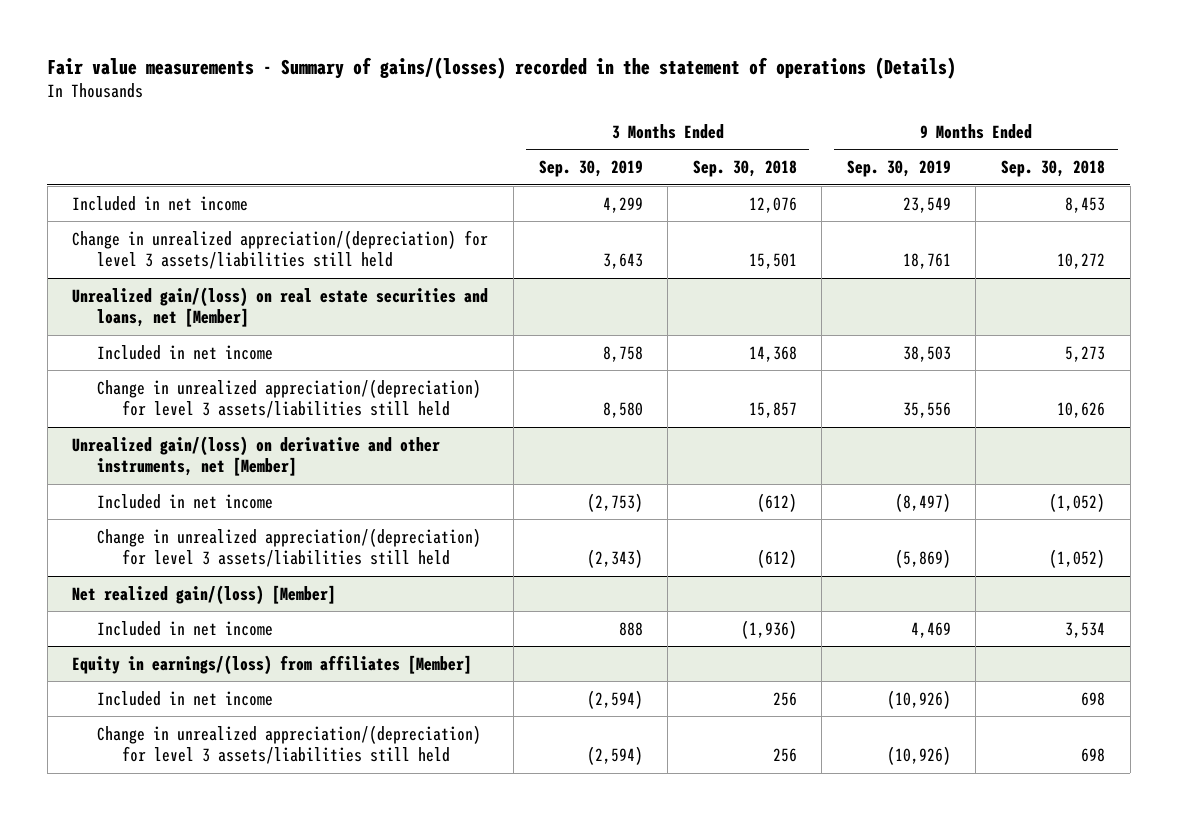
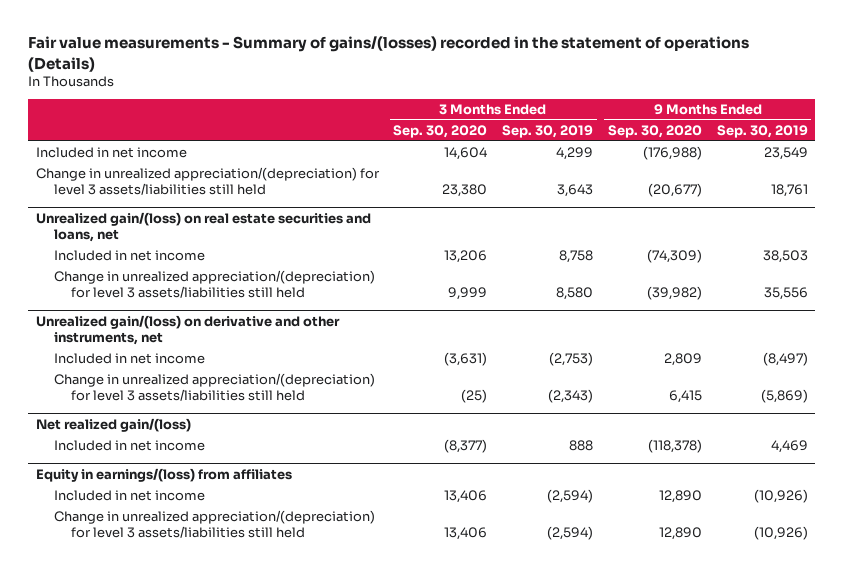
[692,160,797,178] Sep. 30, 2018 -> none
[1001,160,1106,178] Sep. 30, 2018 -> none
none -> [393,125,488,139] Sep. 30, 2020
none -> [607,125,702,139] Sep. 30, 2020
[72,286,489,328] Unrealized gain/(loss) on real estate securities and loans, net [Member] -> [35,212,371,243] Unrealized gain/(loss) on real estate securities and loans, net
[72,435,441,477] Unrealized gain/(loss) on derivative and other instruments, net [Member] -> [35,315,340,346] Unrealized gain/(loss) on derivative and other instruments, net
[72,584,337,605] Net realized gain/(loss) [Member] -> [35,418,191,433] Net realized gain/(loss)
[72,654,473,675] Equity in earnings/(loss) from affiliates [Member] -> [35,468,292,483] Equity in earnings/(loss) from affiliates

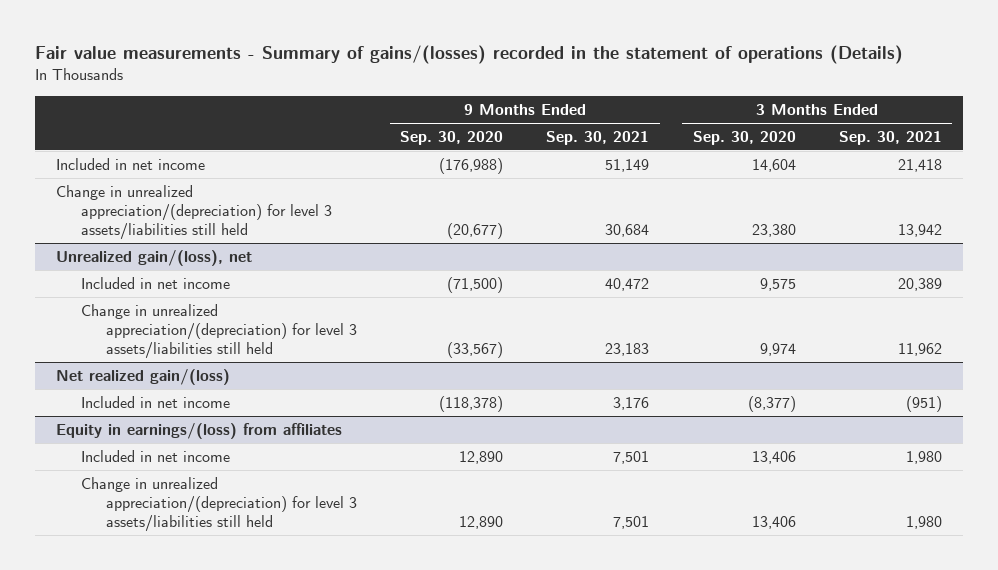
[502,125,594,139] Sep. 30, 2019 -> none
[716,125,808,139] Sep. 30, 2019 -> none
none -> [546,130,650,145] Sep. 30, 2021
none -> [838,130,942,145] Sep. 30, 2021
[35,315,340,346] Unrealized gain/(loss) on derivative and other instruments, net -> none
[53,353,205,365] Included in net income -> none
[53,373,375,402] Change in unrealized appreciation/(depreciation) for level 3 assets/liabilities still held -> none
[35,212,371,243] Unrealized gain/(loss) on real estate securities and loans, net -> [56,249,253,266] Unrealized gain/(loss), net
[444,250,488,264] 13,206 -> [759,277,796,291] 9,575
[646,249,702,264] (74,309) -> [447,276,504,293] (71,500)
[448,287,488,301] 9,999 -> [759,342,796,356] 9,974
[646,286,702,301] (39,982) -> [447,341,504,358] (33,567)

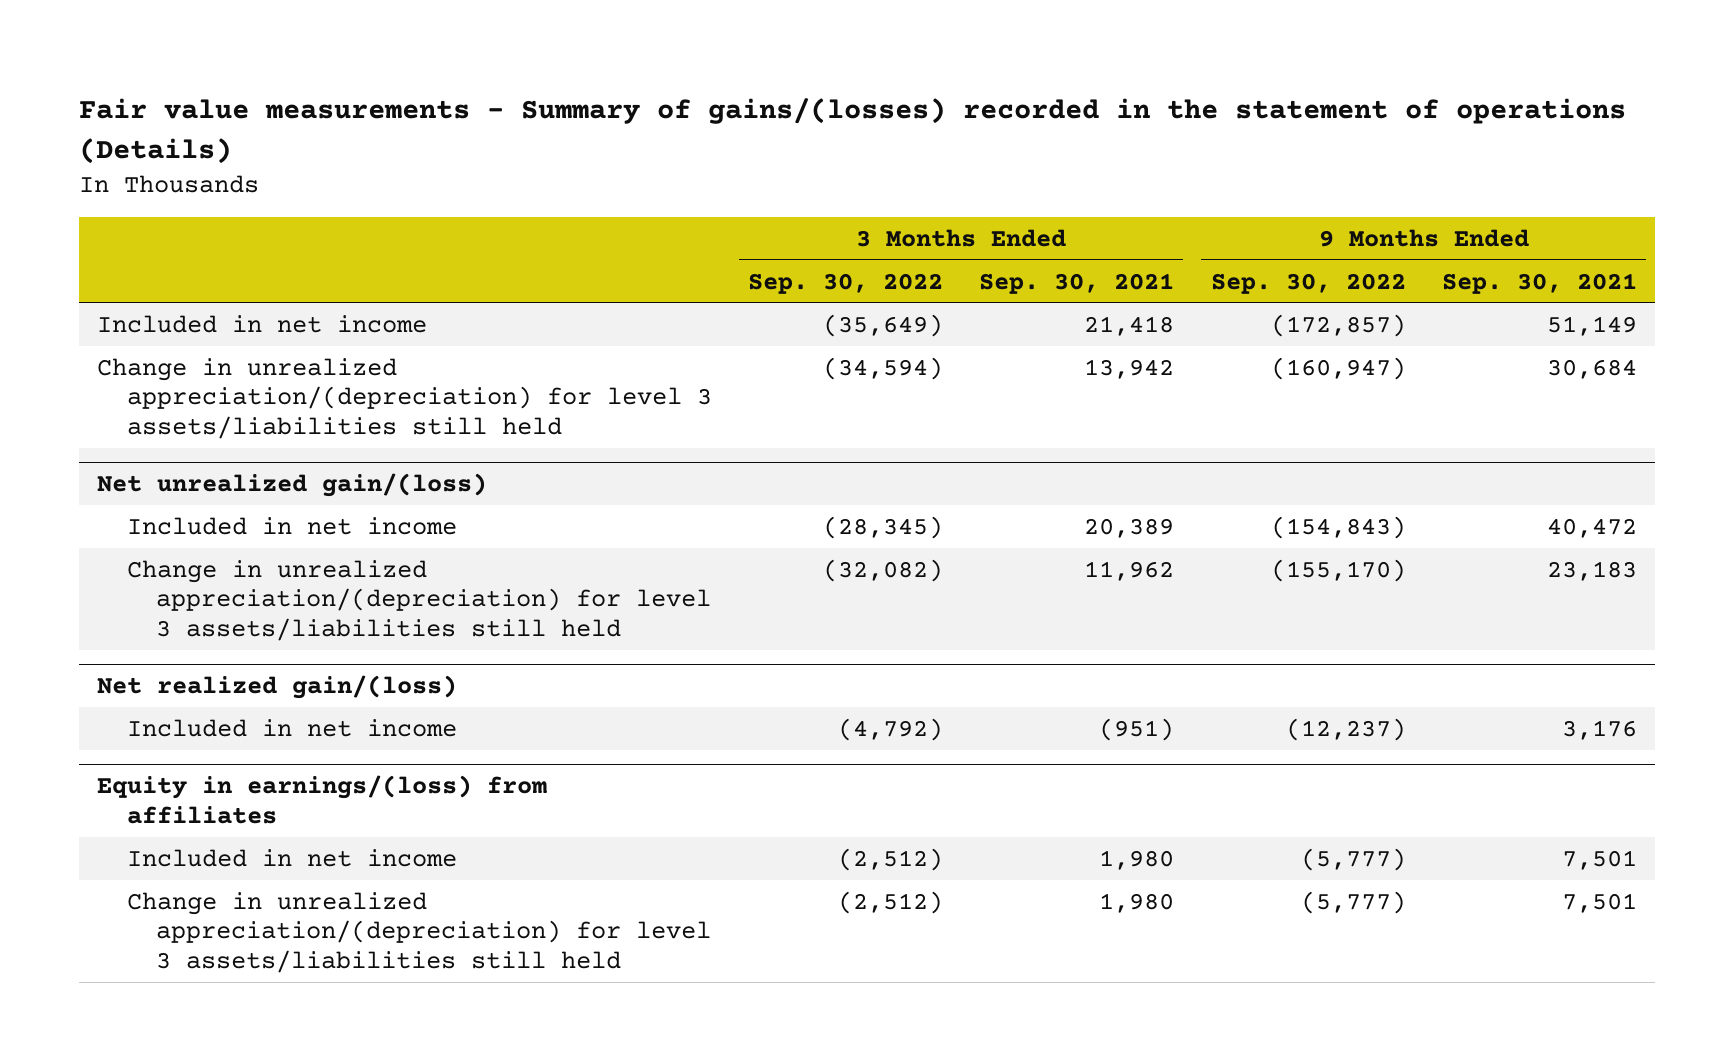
[400,130,504,145] Sep. 30, 2020 -> none
[692,130,796,145] Sep. 30, 2020 -> none
none -> [747,272,943,294] Sep. 30, 2022
none -> [1210,272,1406,294] Sep. 30, 2022
[56,249,253,266] Unrealized gain/(loss), net -> [97,473,488,498] Net unrealized gain/(loss)

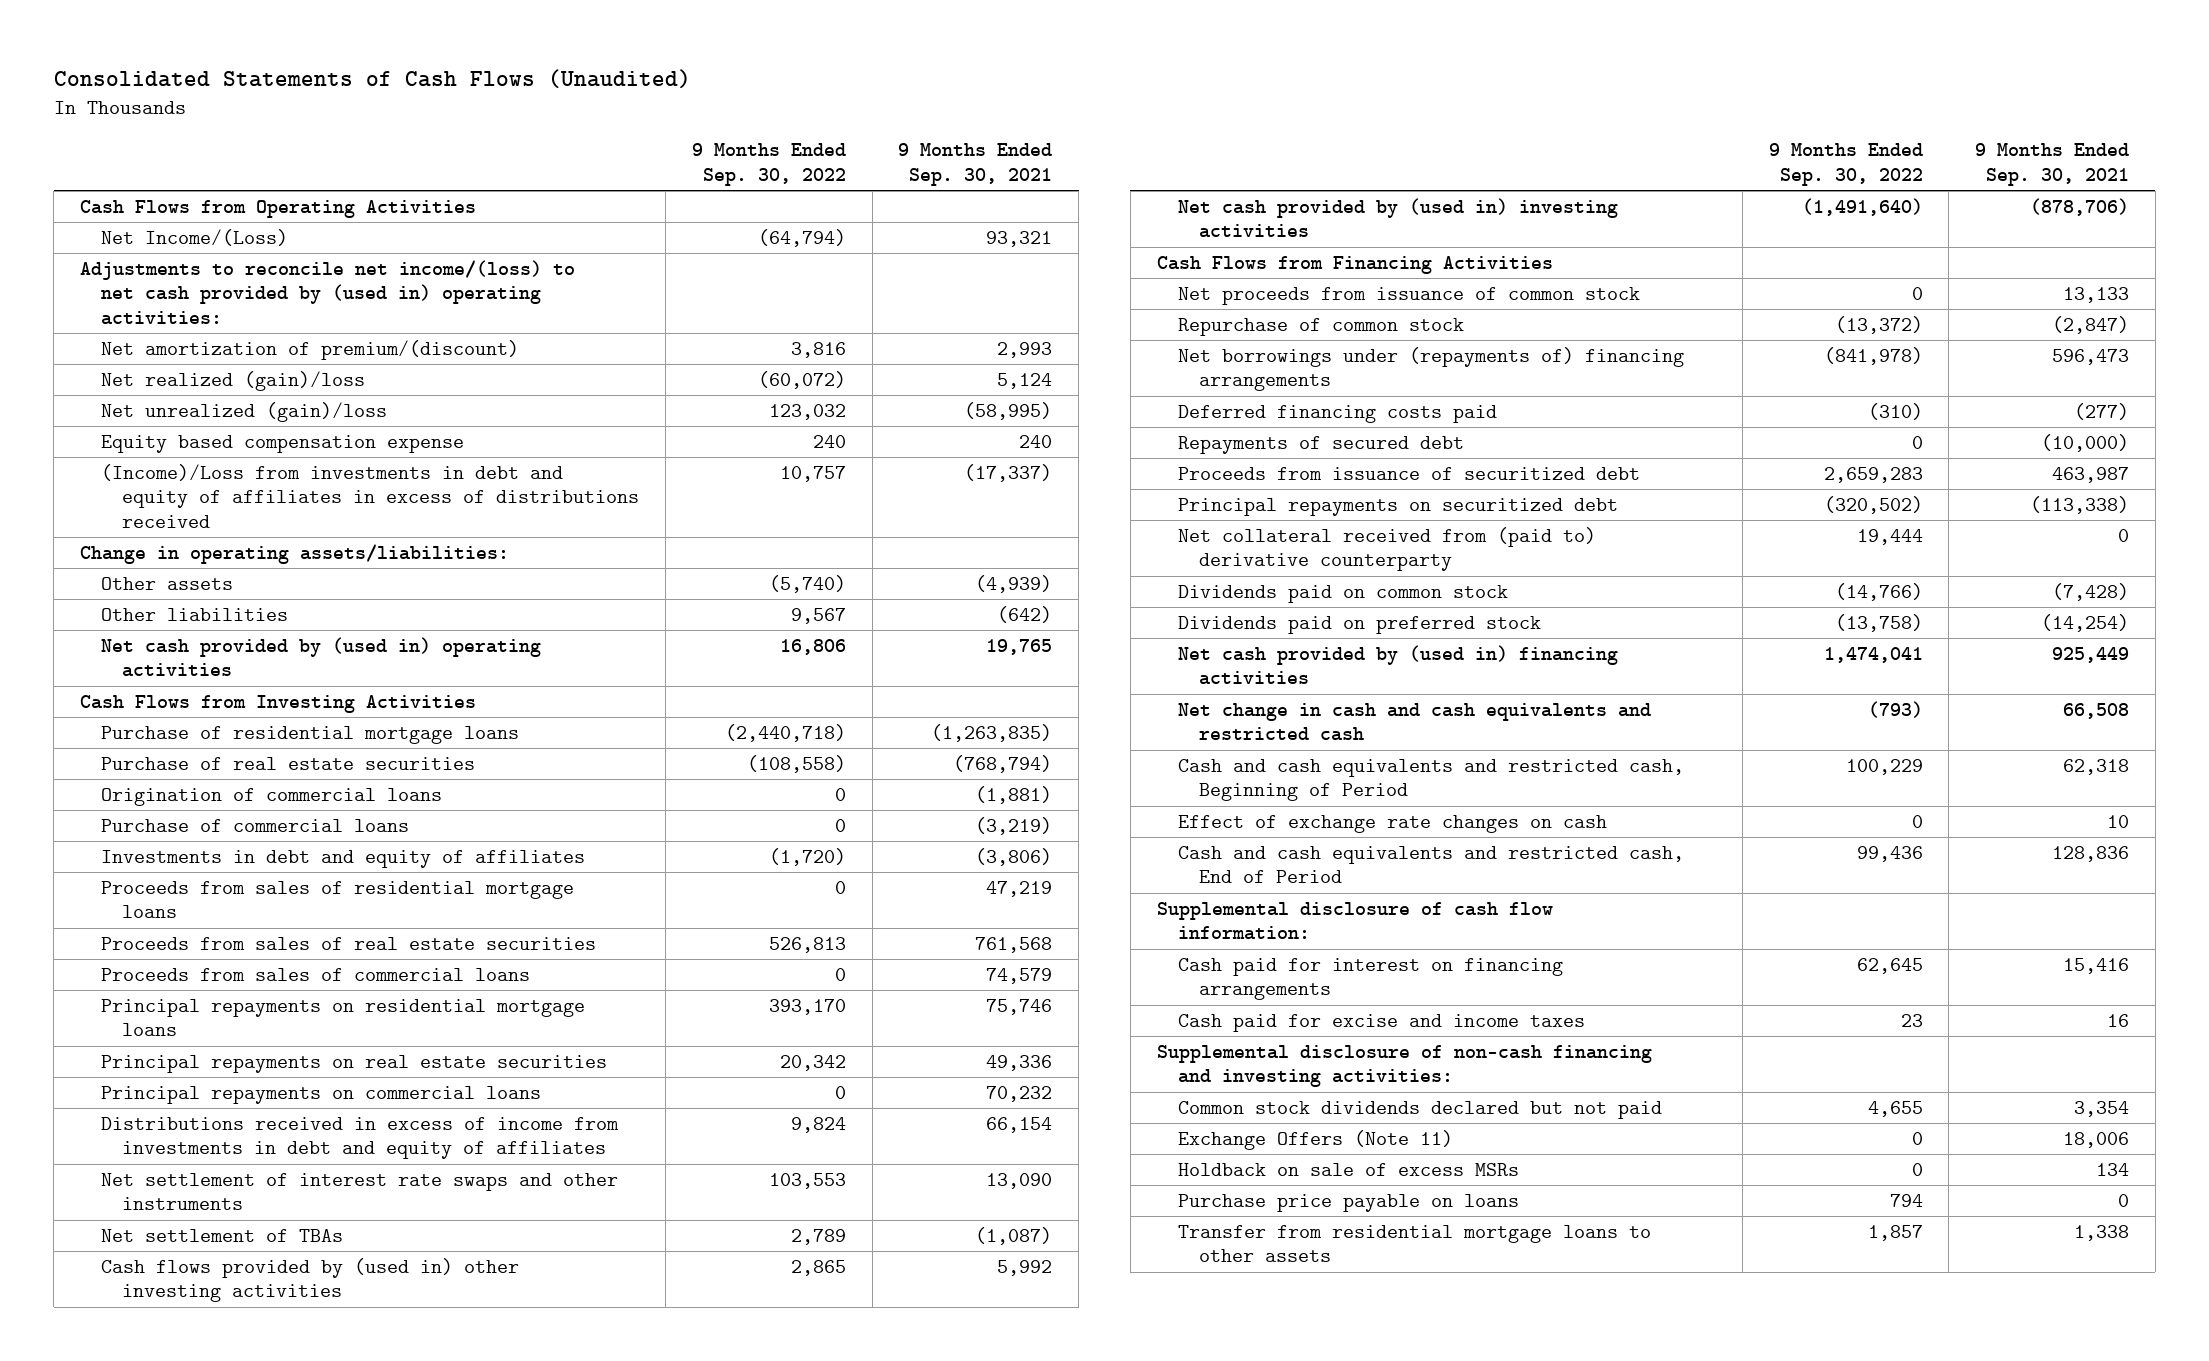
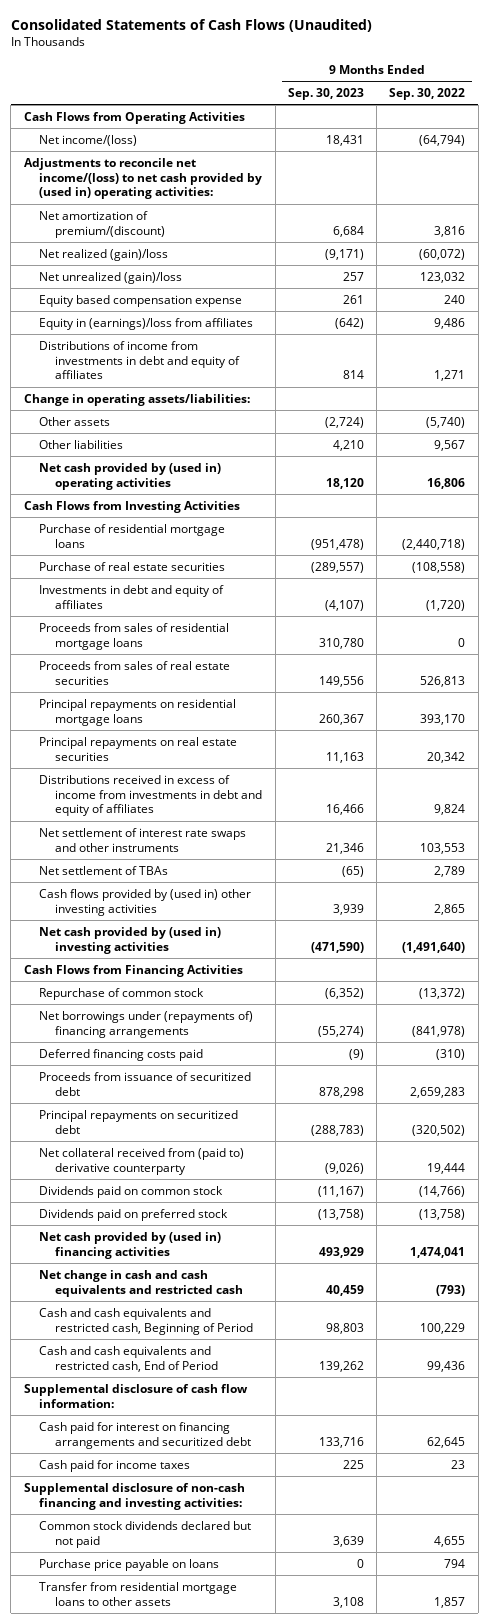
[898,143,1053,187] 9 Months Ended Sep. 30, 2021 -> none
none -> [287,87,364,100] Sep. 30, 2023
[101,228,289,246] Net Income/(Loss) -> [39,134,138,146] Net income/(loss)
none -> [39,317,254,330] Equity in (earnings)/loss from affiliates
[101,463,640,529] (Income)/Loss from investments in debt and equity of affiliates in excess of distributions received -> [39,340,241,380] Distributions of income from investments in debt and equity of affiliates
[779,465,846,482] 10,757 -> [434,370,466,382] 1,271
[101,787,443,806] Origination of commercial loans -> none
[101,818,410,832] Purchase of commercial loans -> none
[101,967,531,981] Proceeds from sales of commercial loans -> none
[101,1085,542,1104] Principal repayments on commercial loans -> none
[1177,286,1640,305] Net proceeds from issuance of common stock -> none
[1177,435,1464,454] Repayments of secured debt -> none
[1177,814,1607,833] Effect of exchange rate changes on cash -> none
[1177,957,1563,1001] Cash paid for interest on financing arrangements -> [39,1421,252,1449] Cash paid for interest on financing arrangements and securitized debt
[1177,1013,1585,1032] Cash paid for excise and income taxes -> [39,1459,191,1472] Cash paid for income taxes
[1177,1129,1453,1150] Exchange Offers (Note 11) -> none
[1177,1162,1519,1176] Holdback on sale of excess MSRs -> none

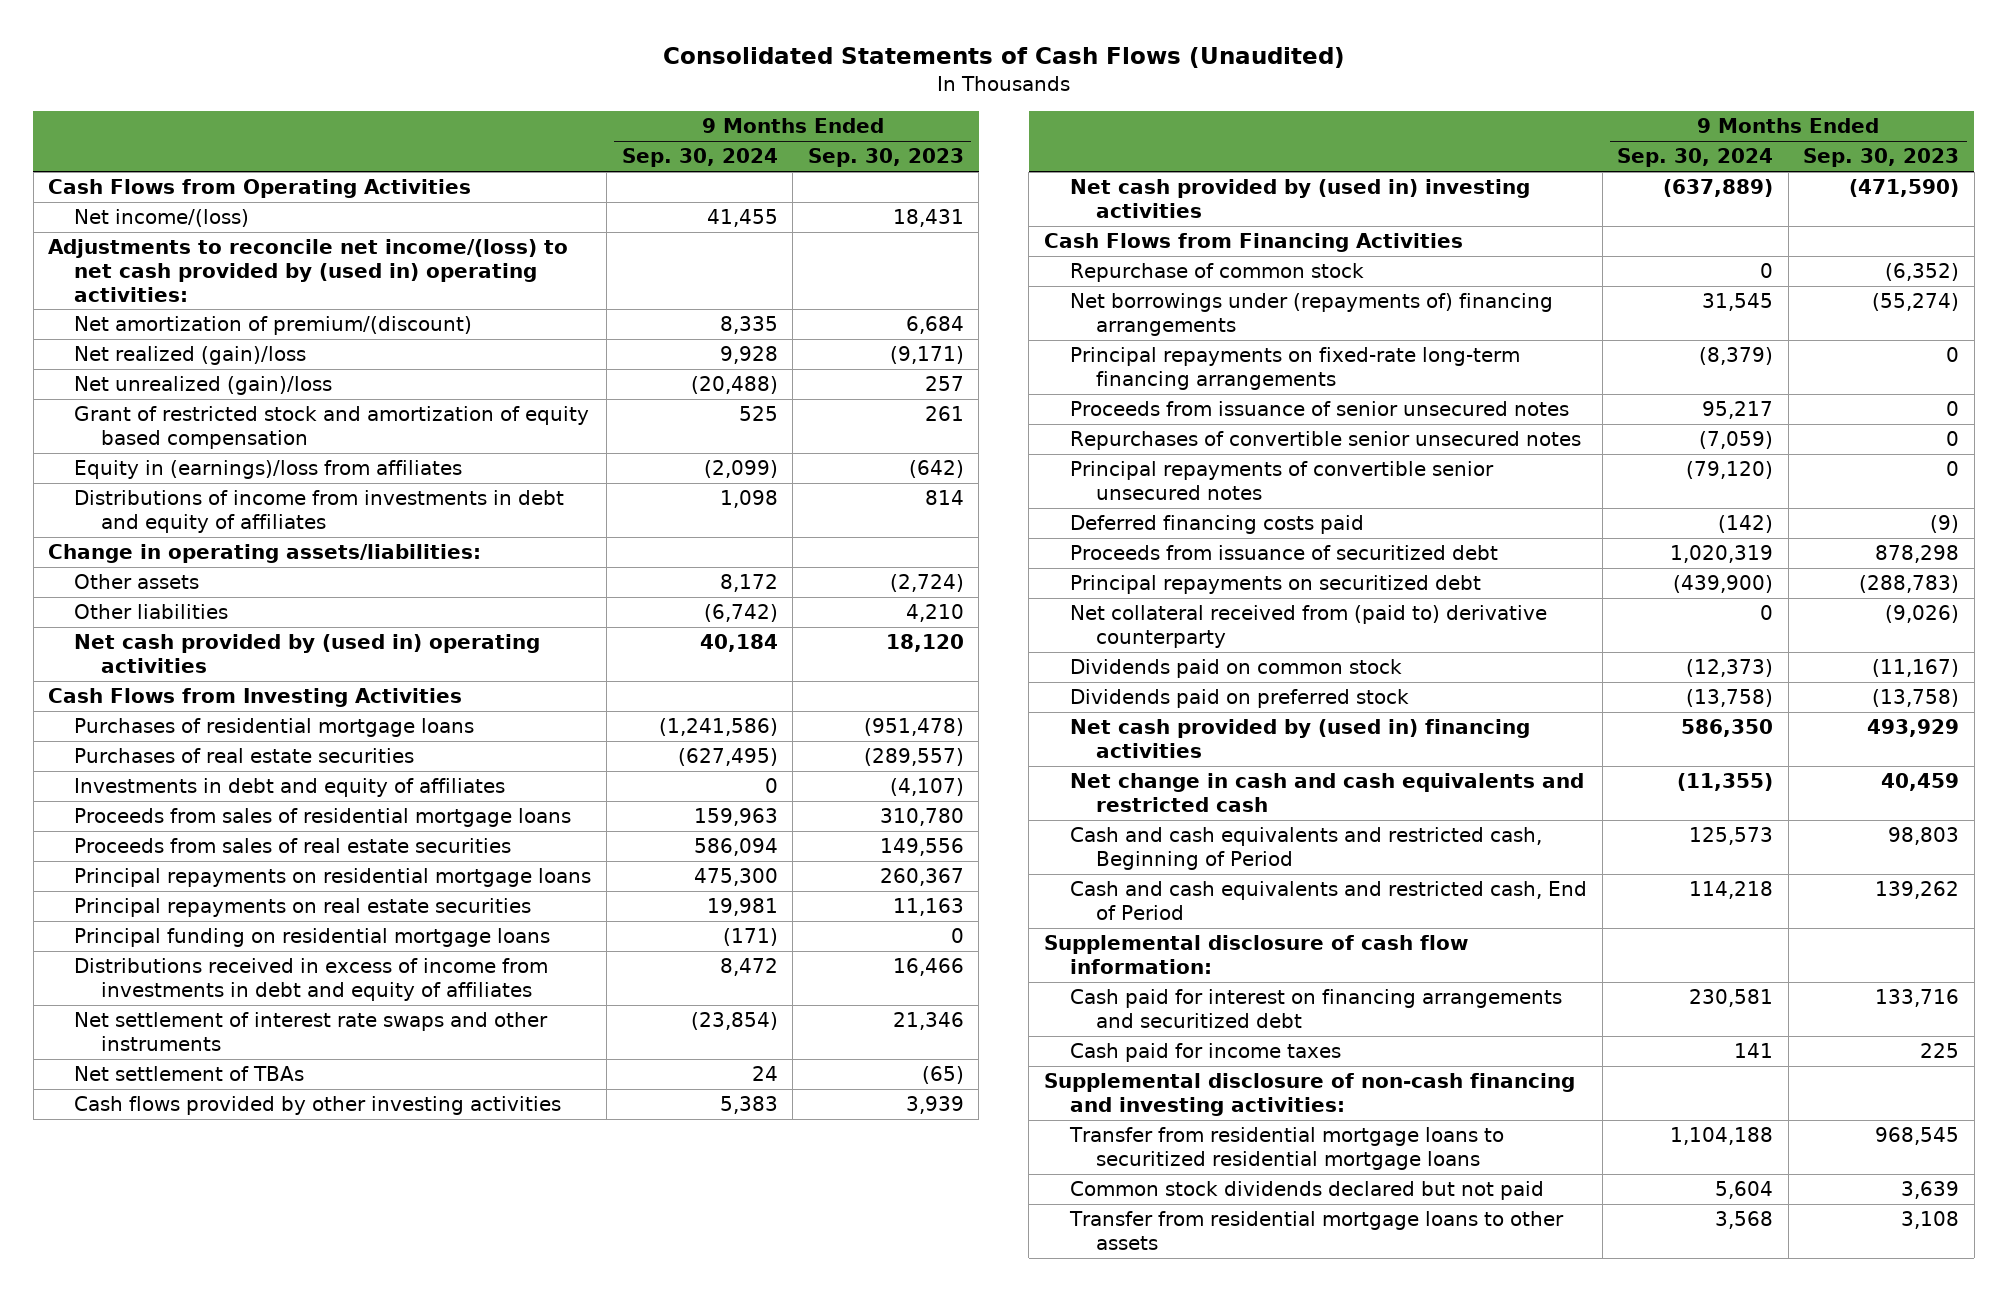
[389,87,466,100] Sep. 30, 2022 -> none
none -> [621,148,778,168] Sep. 30, 2024
[39,294,243,307] Equity based compensation expense -> [74,406,590,450] Grant of restricted stock and amortization of equity based compensation
[39,523,226,548] Purchase of residential mortgage loans -> [74,718,475,738] Purchases of residential mortgage loans
[39,561,226,571] Purchase of real estate securities -> [74,748,415,764] Purchases of real estate securities
none -> [74,928,551,948] Principal funding on residential mortgage loans
[39,888,252,916] Cash flows provided by (used in) other investing activities -> [74,1096,562,1116] Cash flows provided by other investing activities
none -> [1069,347,1520,391] Principal repayments on fixed-rate long-term financing arrangements
none -> [1069,401,1569,417] Proceeds from issuance of senior unsecured notes
none -> [1069,431,1581,451] Repurchases of convertible senior unsecured notes
none -> [1069,461,1494,501] Principal repayments of convertible senior unsecured notes
none -> [1068,1127,1504,1171] Transfer from residential mortgage loans to securitized residential mortgage loans
[39,1558,220,1571] Purchase price payable on loans -> none

